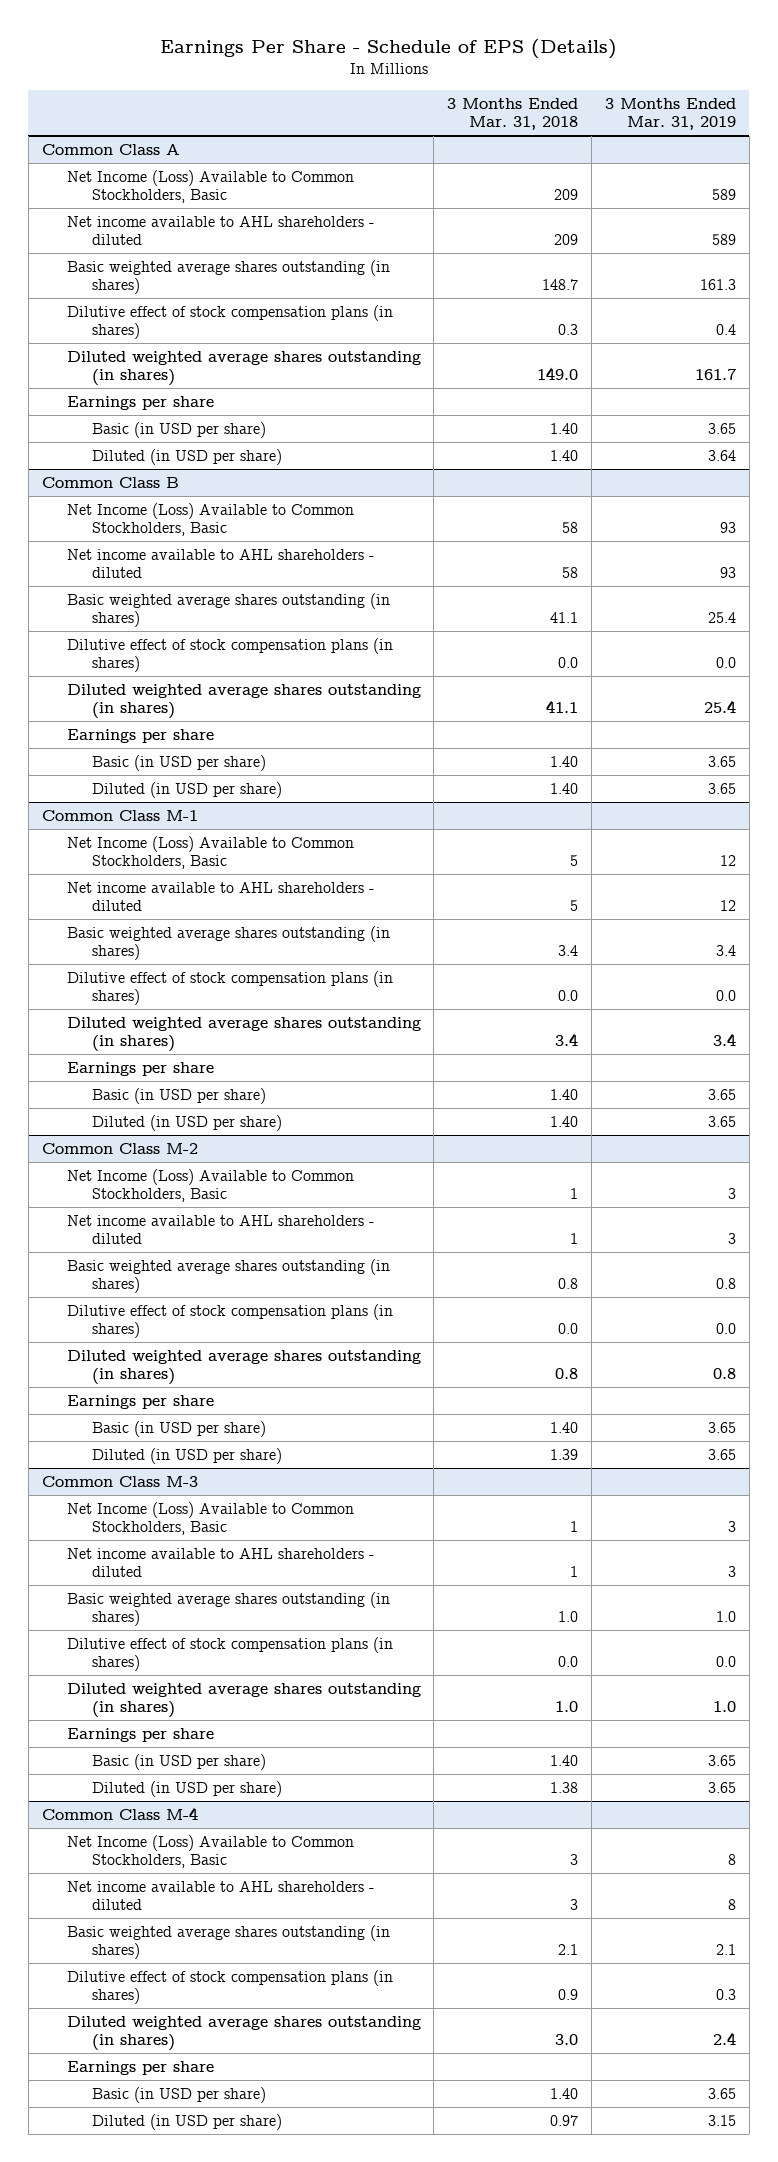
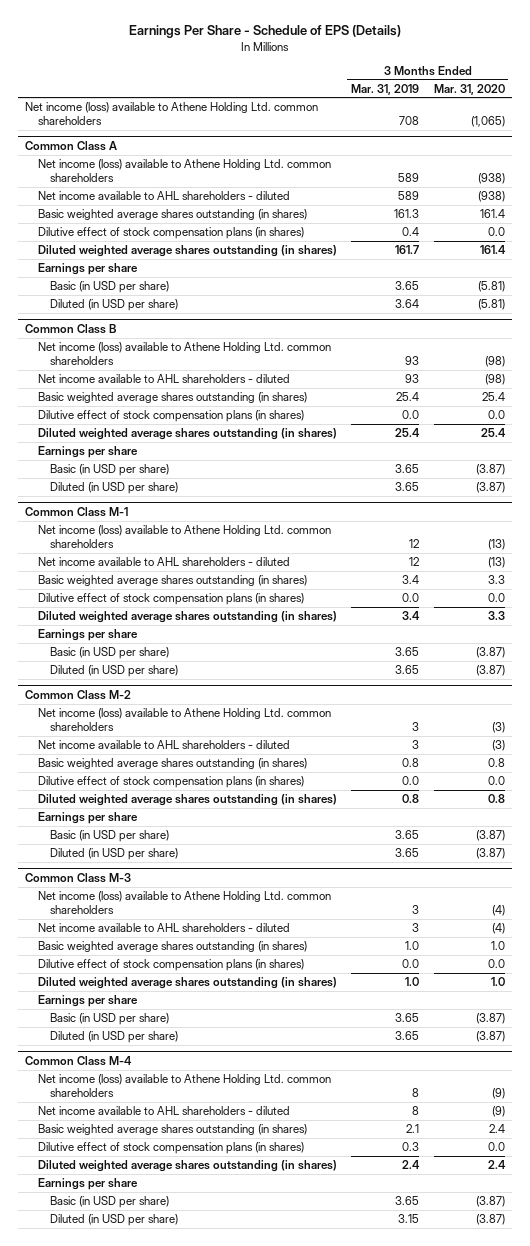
[447,98,579,131] 3 Months Ended Mar. 31, 2018 -> none
none -> [433,83,505,95] Mar. 31, 2020
none -> [25,101,319,125] Net income (loss) available to Athene Holding Ltd. common shareholders
[66,169,354,204] Net Income (Loss) Available to Common Stockholders, Basic -> [37,158,331,182] Net income (loss) available to Athene Holding Ltd. common shareholders
[66,502,354,537] Net Income (Loss) Available to Common Stockholders, Basic -> [37,341,331,365] Net income (loss) available to Athene Holding Ltd. common shareholders
[66,835,354,870] Net Income (Loss) Available to Common Stockholders, Basic -> [37,524,331,548] Net income (loss) available to Athene Holding Ltd. common shareholders
[66,1168,354,1203] Net Income (Loss) Available to Common Stockholders, Basic -> [37,707,331,731] Net income (loss) available to Athene Holding Ltd. common shareholders
[66,1501,354,1536] Net Income (Loss) Available to Common Stockholders, Basic -> [37,890,331,914] Net income (loss) available to Athene Holding Ltd. common shareholders
[66,1834,354,1869] Net Income (Loss) Available to Common Stockholders, Basic -> [37,1073,331,1097] Net income (loss) available to Athene Holding Ltd. common shareholders

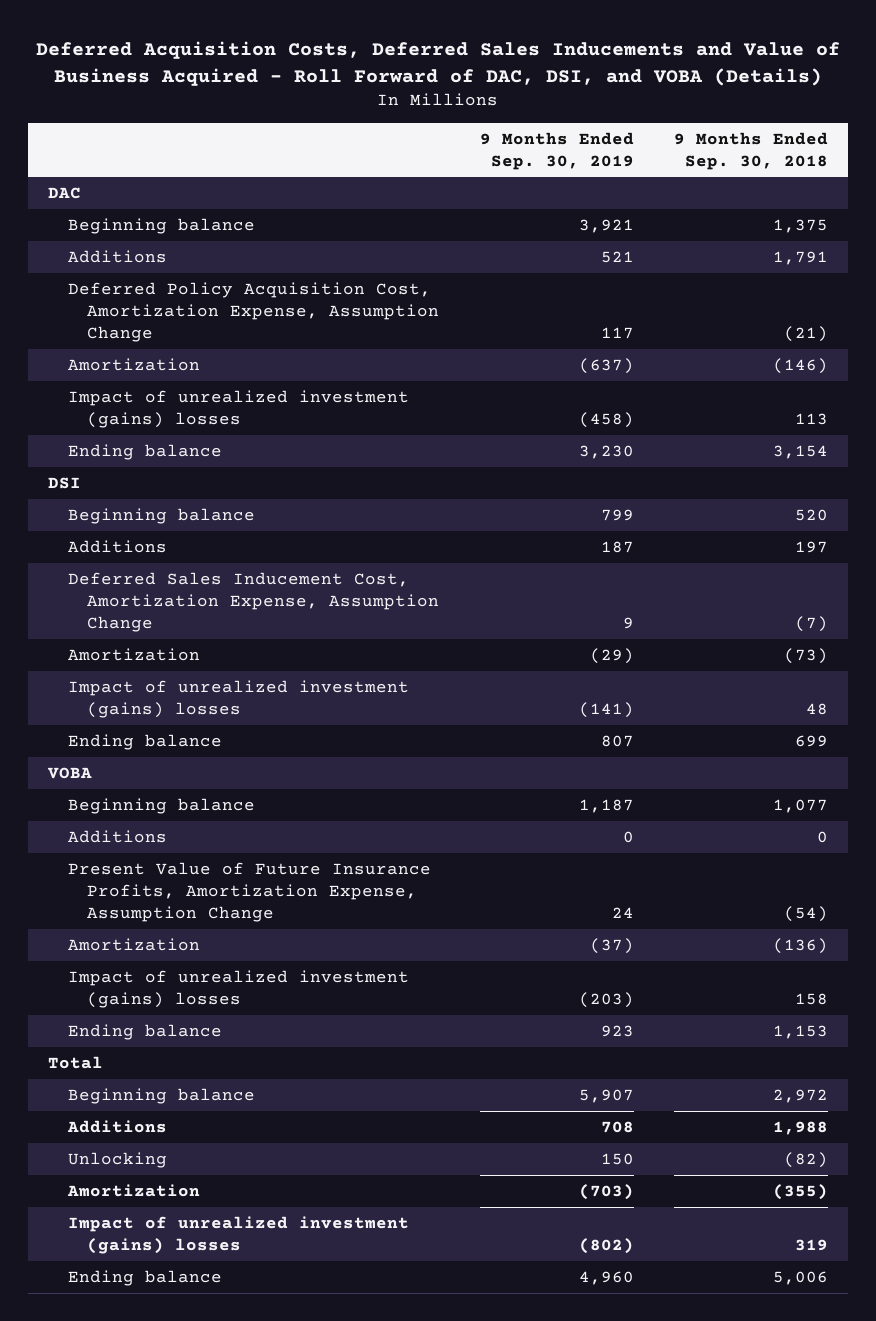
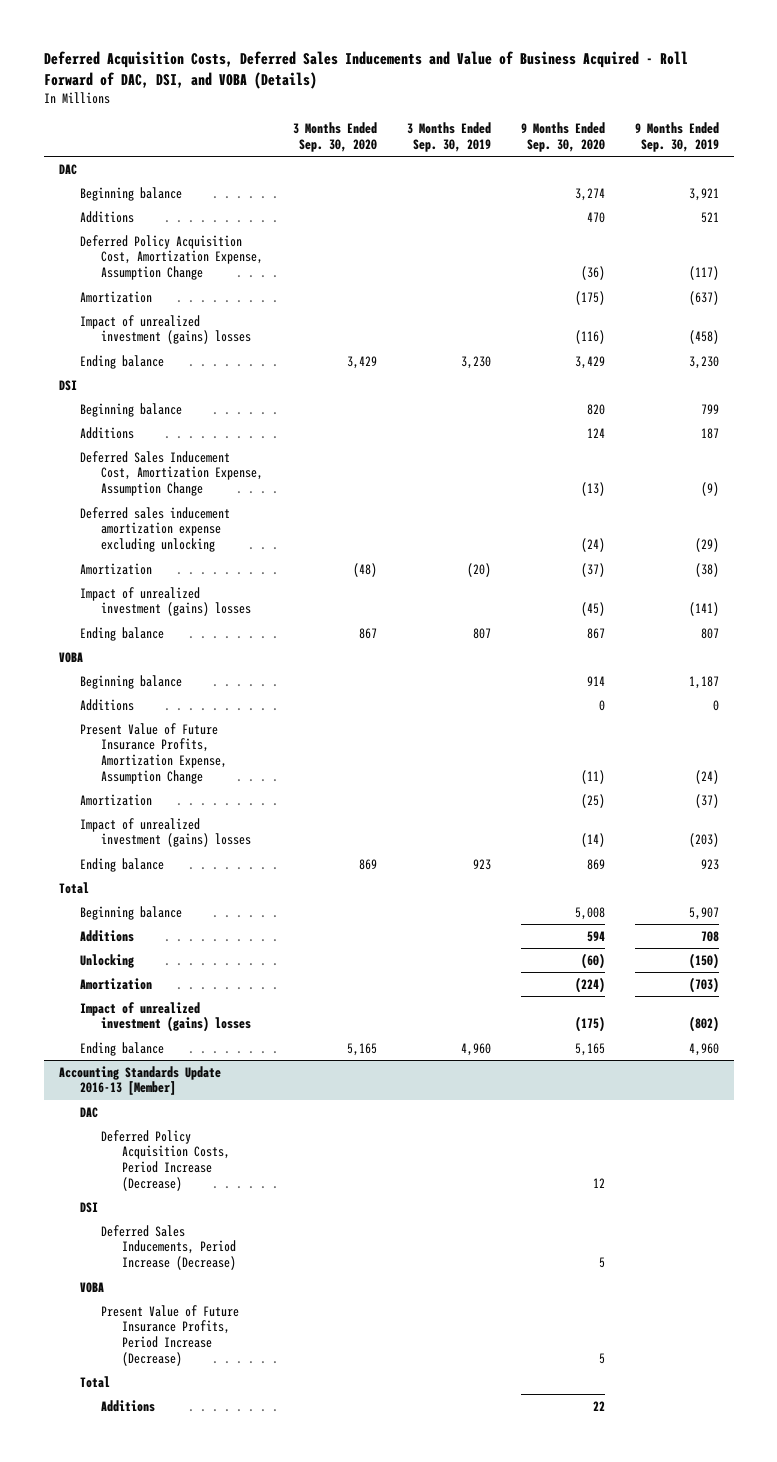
[673,131,828,170] 9 Months Ended Sep. 30, 2018 -> none
none -> [292,121,377,152] 3 Months Ended Sep. 30, 2020
none -> [406,121,491,152] 3 Months Ended Sep. 30, 2019
none -> [520,121,605,152] 9 Months Ended Sep. 30, 2020
[600,326,634,339] 117 -> [688,266,719,281] (117)
[622,616,634,629] 9 -> [700,482,719,497] (9)
none -> [79,506,230,553] Deferred sales inducement amortization expense excluding unlocking
[589,647,634,664] (29) -> [694,562,719,577] (38)
[611,906,634,918] 24 -> [694,770,719,785] (24)
[600,1152,634,1165] 150 -> [688,952,719,969] (150)
none -> [58,1065,221,1096] Accounting Standards Update 2016-13 [Member]
none -> [79,1106,98,1118] DAC
none -> [100,1129,230,1192] Deferred Policy Acquisition Costs, Period Increase (Decrease)
none -> [79,1201,98,1213] DSI
none -> [100,1224,236,1271] Deferred Sales Inducements, Period Increase (Decrease)
none -> [79,1281,104,1293] VOBA
none -> [100,1304,239,1367] Present Value of Future Insurance Profits, Period Increase (Decrease)
none -> [79,1375,110,1388] Total
none -> [100,1399,155,1412] Additions

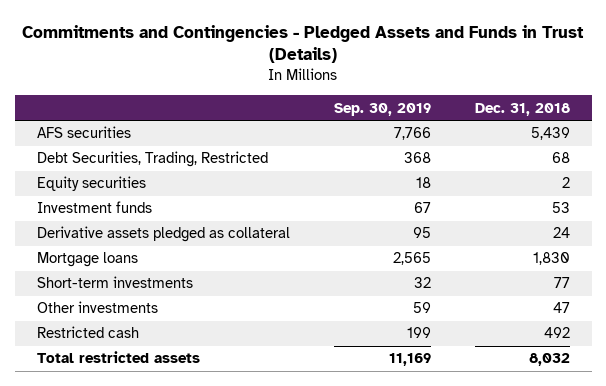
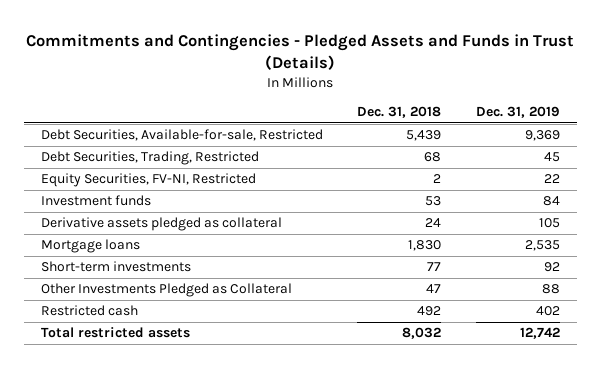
[333,102,431,116] Sep. 30, 2019 -> none
none -> [475,106,560,119] Dec. 31, 2019
[36,126,131,139] AFS securities -> [41,129,324,142] Debt Securities, Available-for-sale, Restricted
[36,176,146,192] Equity securities -> [41,173,257,188] Equity Securities, FV-NI, Restricted
[36,301,158,314] Other investments -> [41,283,293,298] Other Investments Pledged as Collateral

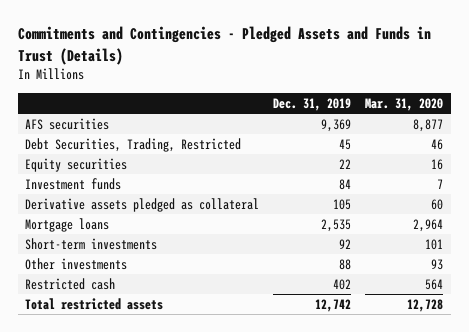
[357,106,442,119] Dec. 31, 2018 -> none
none -> [365,97,444,111] Mar. 31, 2020
[41,129,324,142] Debt Securities, Available-for-sale, Restricted -> [25,117,110,130] AFS securities
[41,173,257,188] Equity Securities, FV-NI, Restricted -> [25,157,128,172] Equity securities
[41,283,293,298] Other Investments Pledged as Collateral -> [25,257,128,270] Other investments

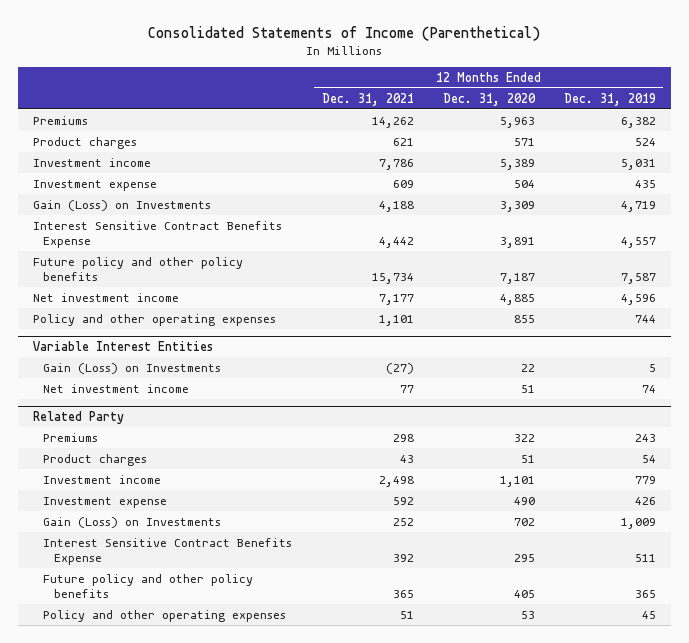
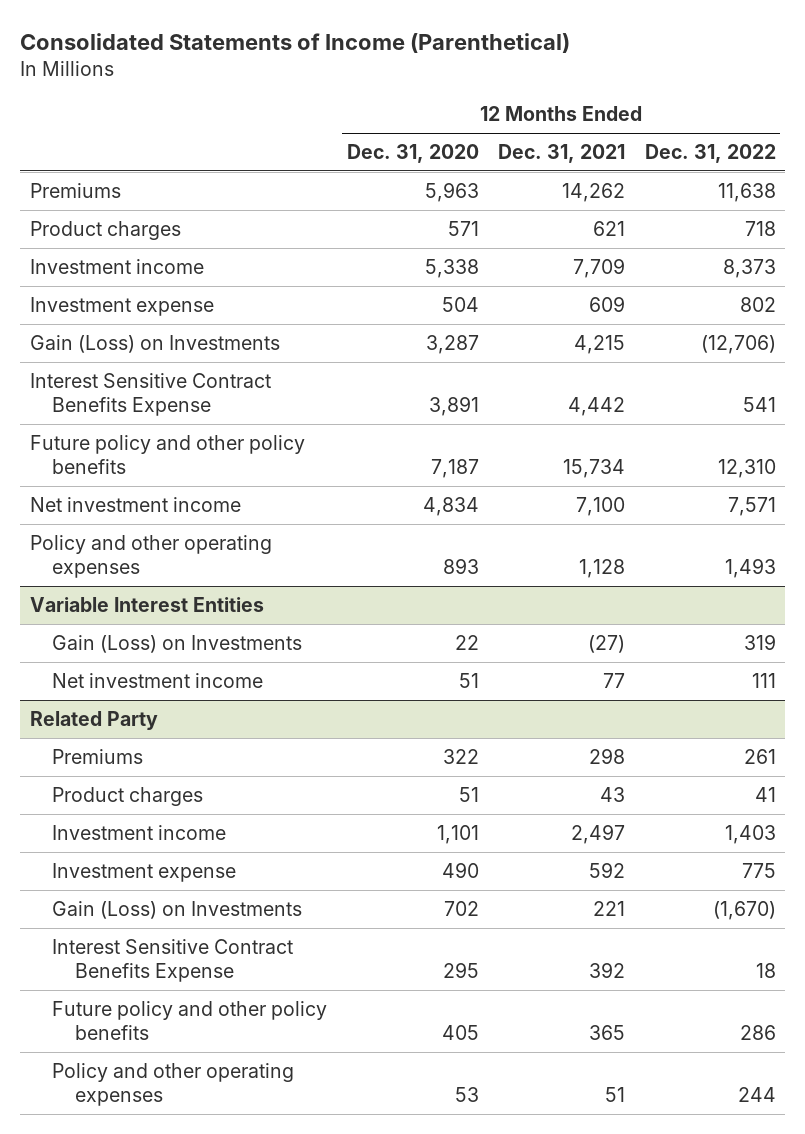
[563,92,656,106] Dec. 31, 2019 -> none
none -> [644,144,776,164] Dec. 31, 2022
[378,158,414,170] 7,786 -> [573,257,626,278] 7,709
[499,158,535,170] 5,389 -> [424,258,479,278] 5,338
[378,200,414,212] 4,188 -> [574,334,626,354] 4,215
[499,200,535,212] 3,309 -> [425,334,479,354] 3,287
[378,293,414,305] 7,177 -> [576,496,626,516] 7,100
[499,293,535,305] 4,885 -> [422,496,479,516] 4,834
[378,314,414,326] 1,101 -> [579,559,626,579] 1,128
[513,314,535,323] 855 -> [442,558,479,575] 893
[378,475,414,487] 2,498 -> [571,823,626,844] 2,497
[392,517,414,526] 252 -> [593,900,626,916] 221

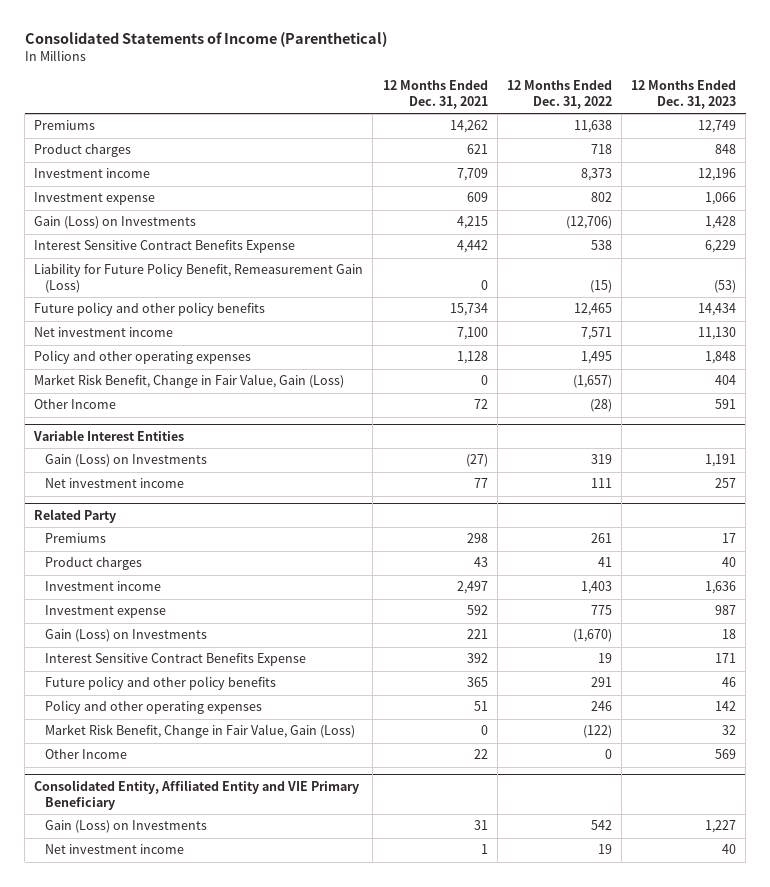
[346,144,479,164] Dec. 31, 2020 -> none
none -> [631,80,737,109] 12 Months Ended Dec. 31, 2023
[742,397,776,413] 541 -> [590,240,612,251] 538
none -> [34,263,364,294] Liability for Future Policy Benefit, Remeasurement Gain (Loss)
[717,459,776,479] 12,310 -> [573,303,612,317] 12,465
[724,558,776,579] 1,493 -> [580,351,612,365] 1,495
none -> [34,374,345,389] Market Risk Benefit, Change in Fair Value, Gain (Loss)
none -> [34,399,117,410] Other Income
[755,963,776,979] 18 -> [597,653,612,664] 19
[739,1025,776,1041] 286 -> [590,677,612,688] 291
[737,1087,776,1103] 244 -> [590,701,612,712] 246
none -> [44,724,355,739] Market Risk Benefit, Change in Fair Value, Gain (Loss)
none -> [44,749,127,760] Other Income
none -> [34,780,360,810] Consolidated Entity, Affiliated Entity and VIE Primary Beneficiary
none -> [44,820,207,834] Gain (Loss) on Investments
none -> [44,844,184,855] Net investment income

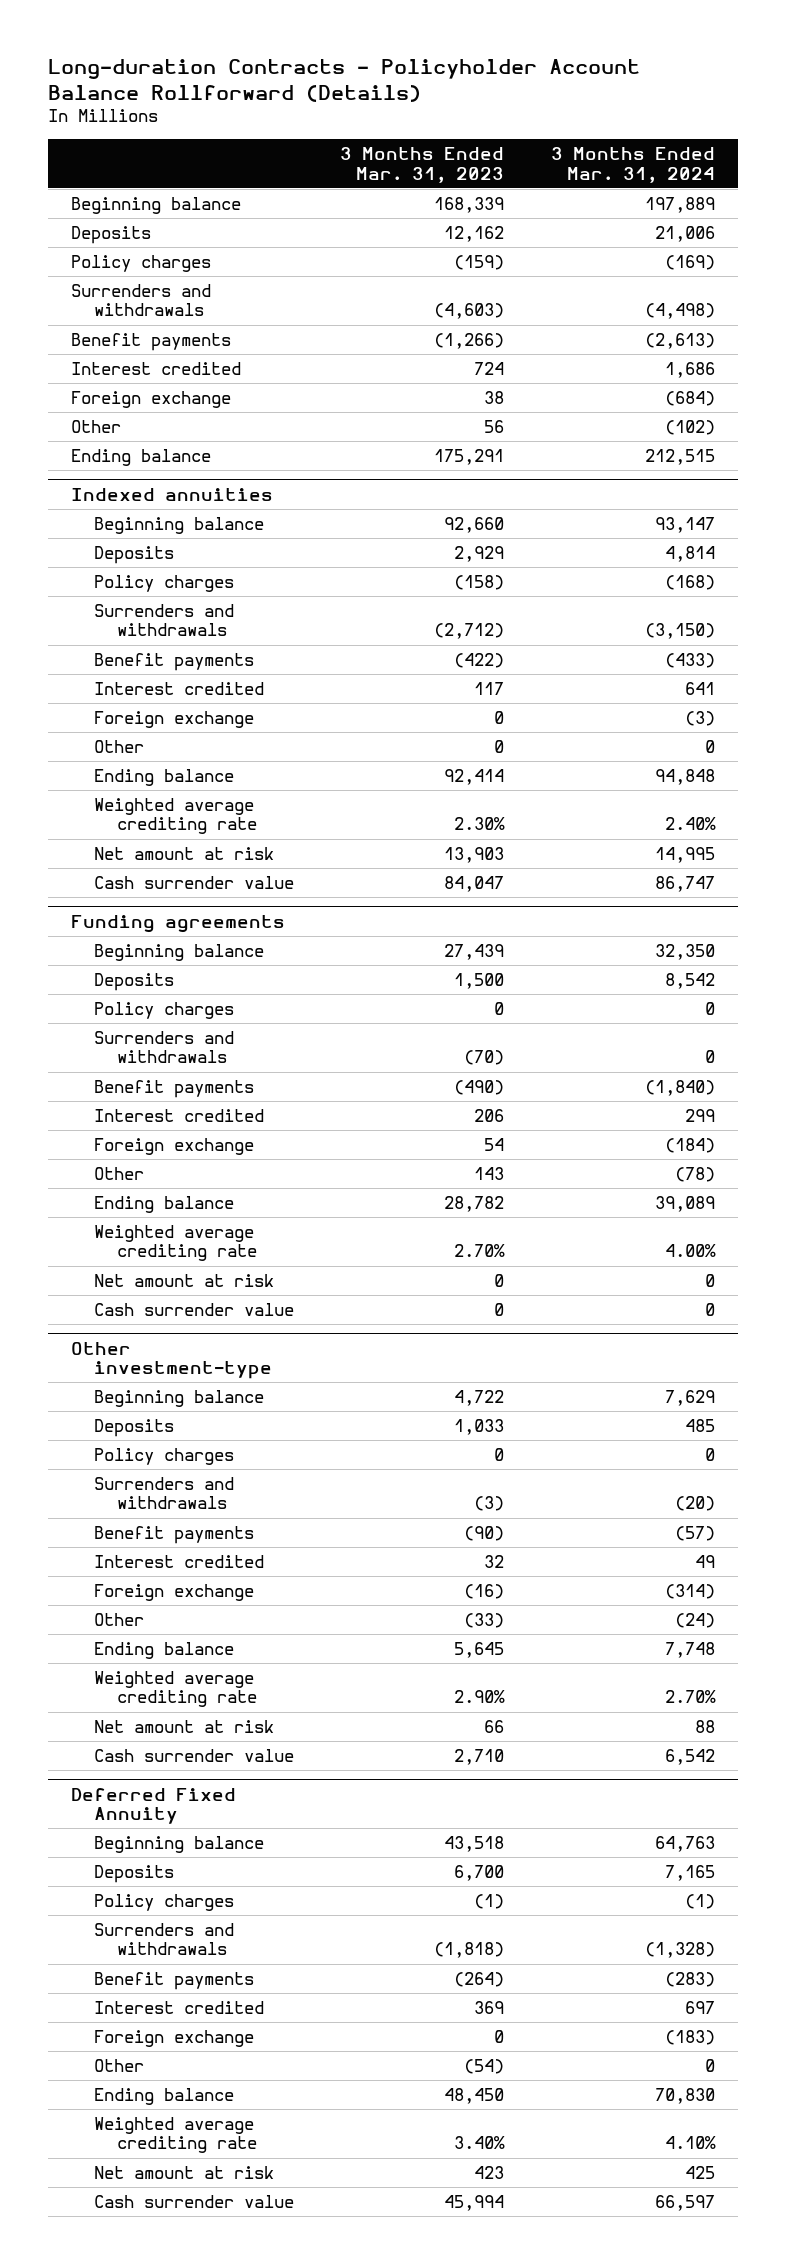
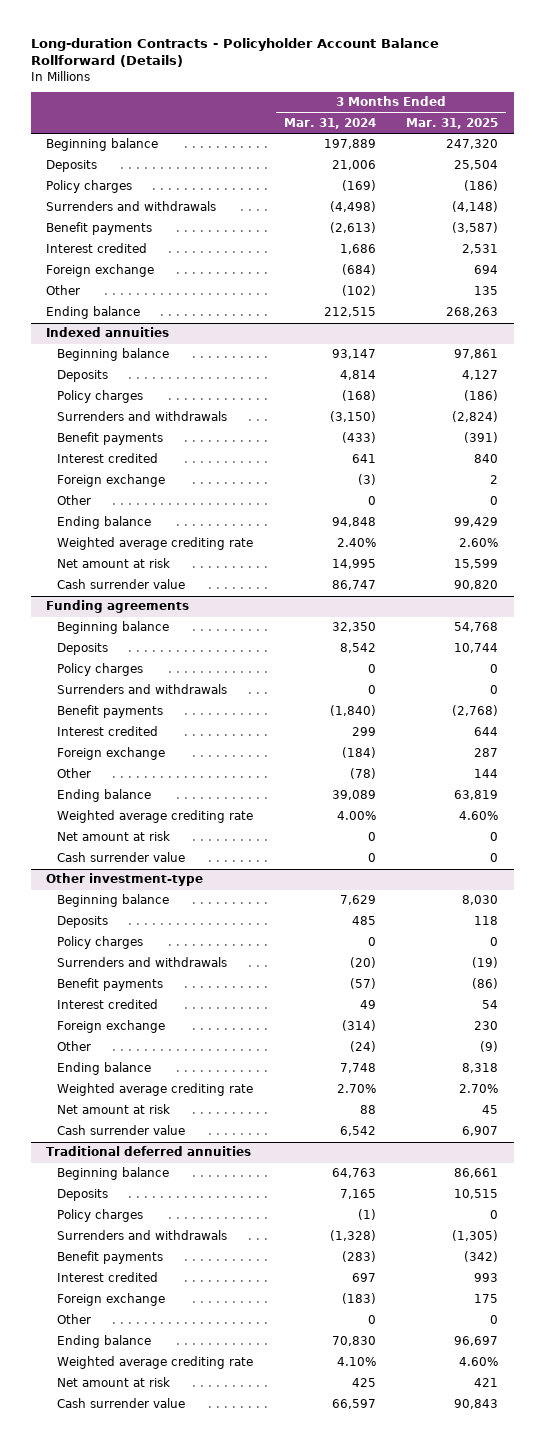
[340,146,505,183] 3 Months Ended Mar. 31, 2023 -> none
none -> [406,118,499,130] Mar. 31, 2025
[70,1787,236,1825] Deferred Fixed Annuity -> [45,1146,251,1157] Traditional deferred annuities

